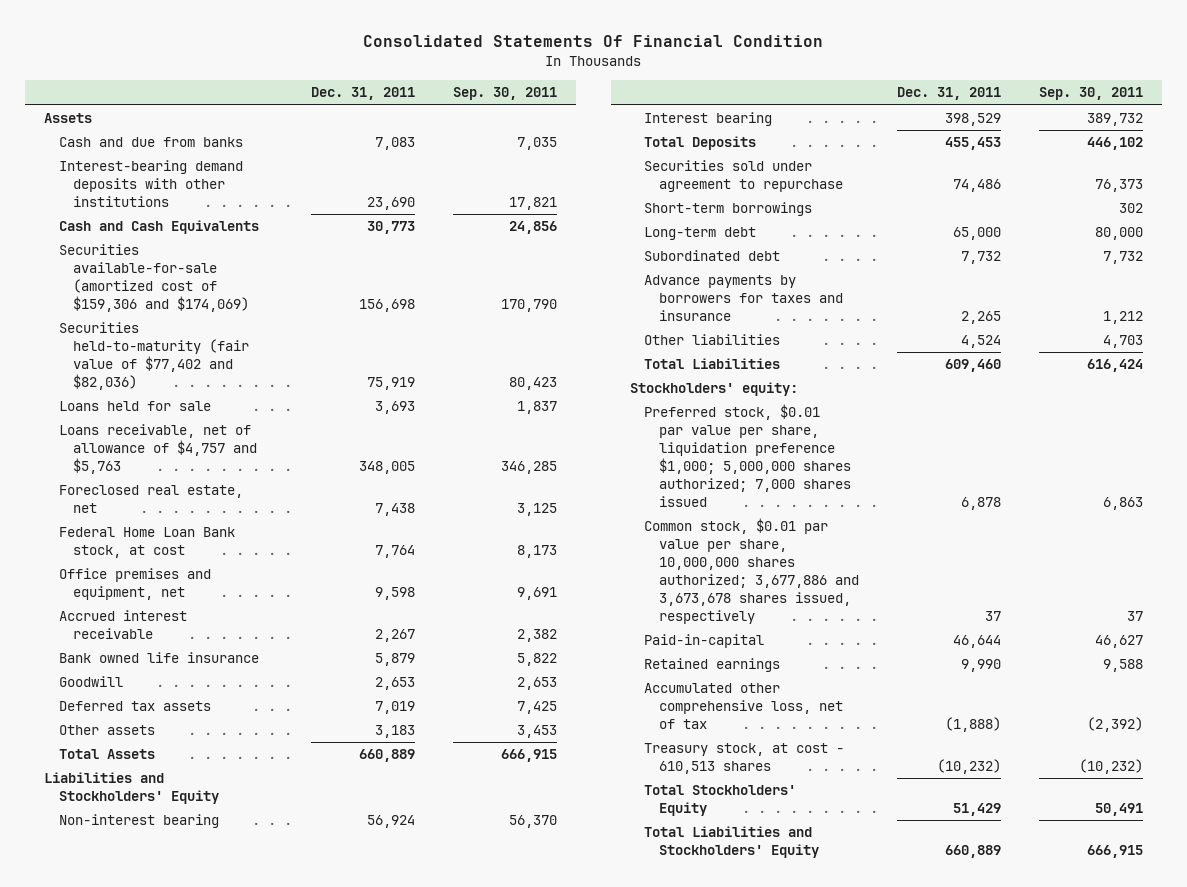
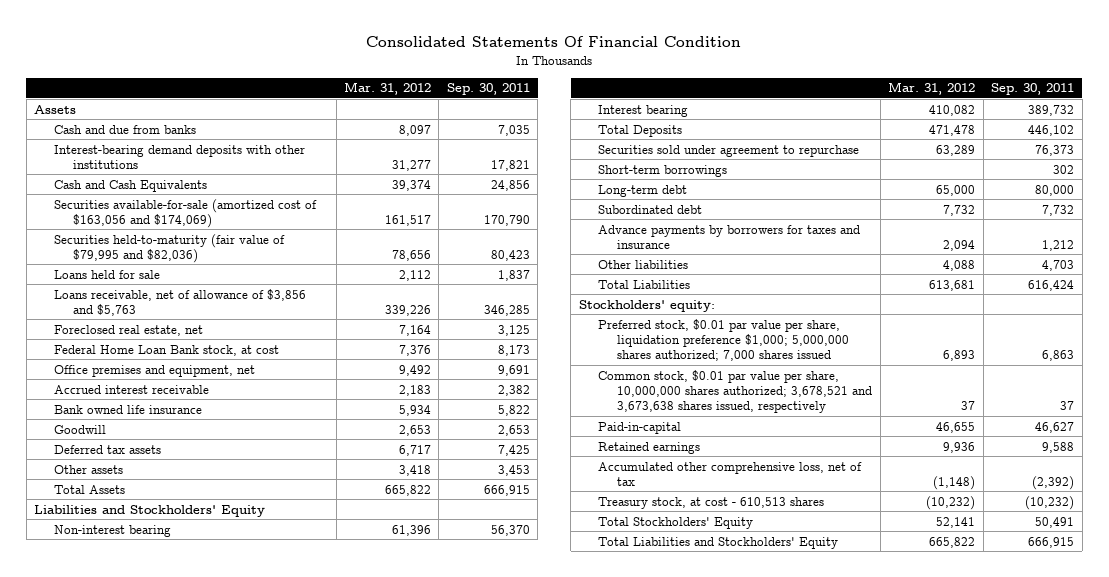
[310,87,415,101] Dec. 31, 2011 -> none
none -> [344,82,432,96] Mar. 31, 2012
[58,244,250,313] Securities available-for-sale (amortized cost of $159,306 and $174,069) -> [53,198,317,228] Securities available-for-sale (amortized cost of $163,056 and $174,069)
[58,322,250,391] Securities held-to-maturity (fair value of $77,402 and $82,036) -> [53,233,285,263] Securities held-to-maturity (fair value of $79,995 and $82,036)
[58,424,258,475] Loans receivable, net of allowance of $4,757 and $5,763 -> [53,288,306,316] Loans receivable, net of allowance of $3,856 and $5,763
[644,518,859,625] Common stock, $0.01 par value per share, 10,000,000 shares authorized; 3,677,886 and 3,673,678 shares issued, respectively -> [597,369,873,414] Common stock, $0.01 par value per share, 10,000,000 shares authorized; 3,678,521 and 3,673,638 shares issued, respectively

